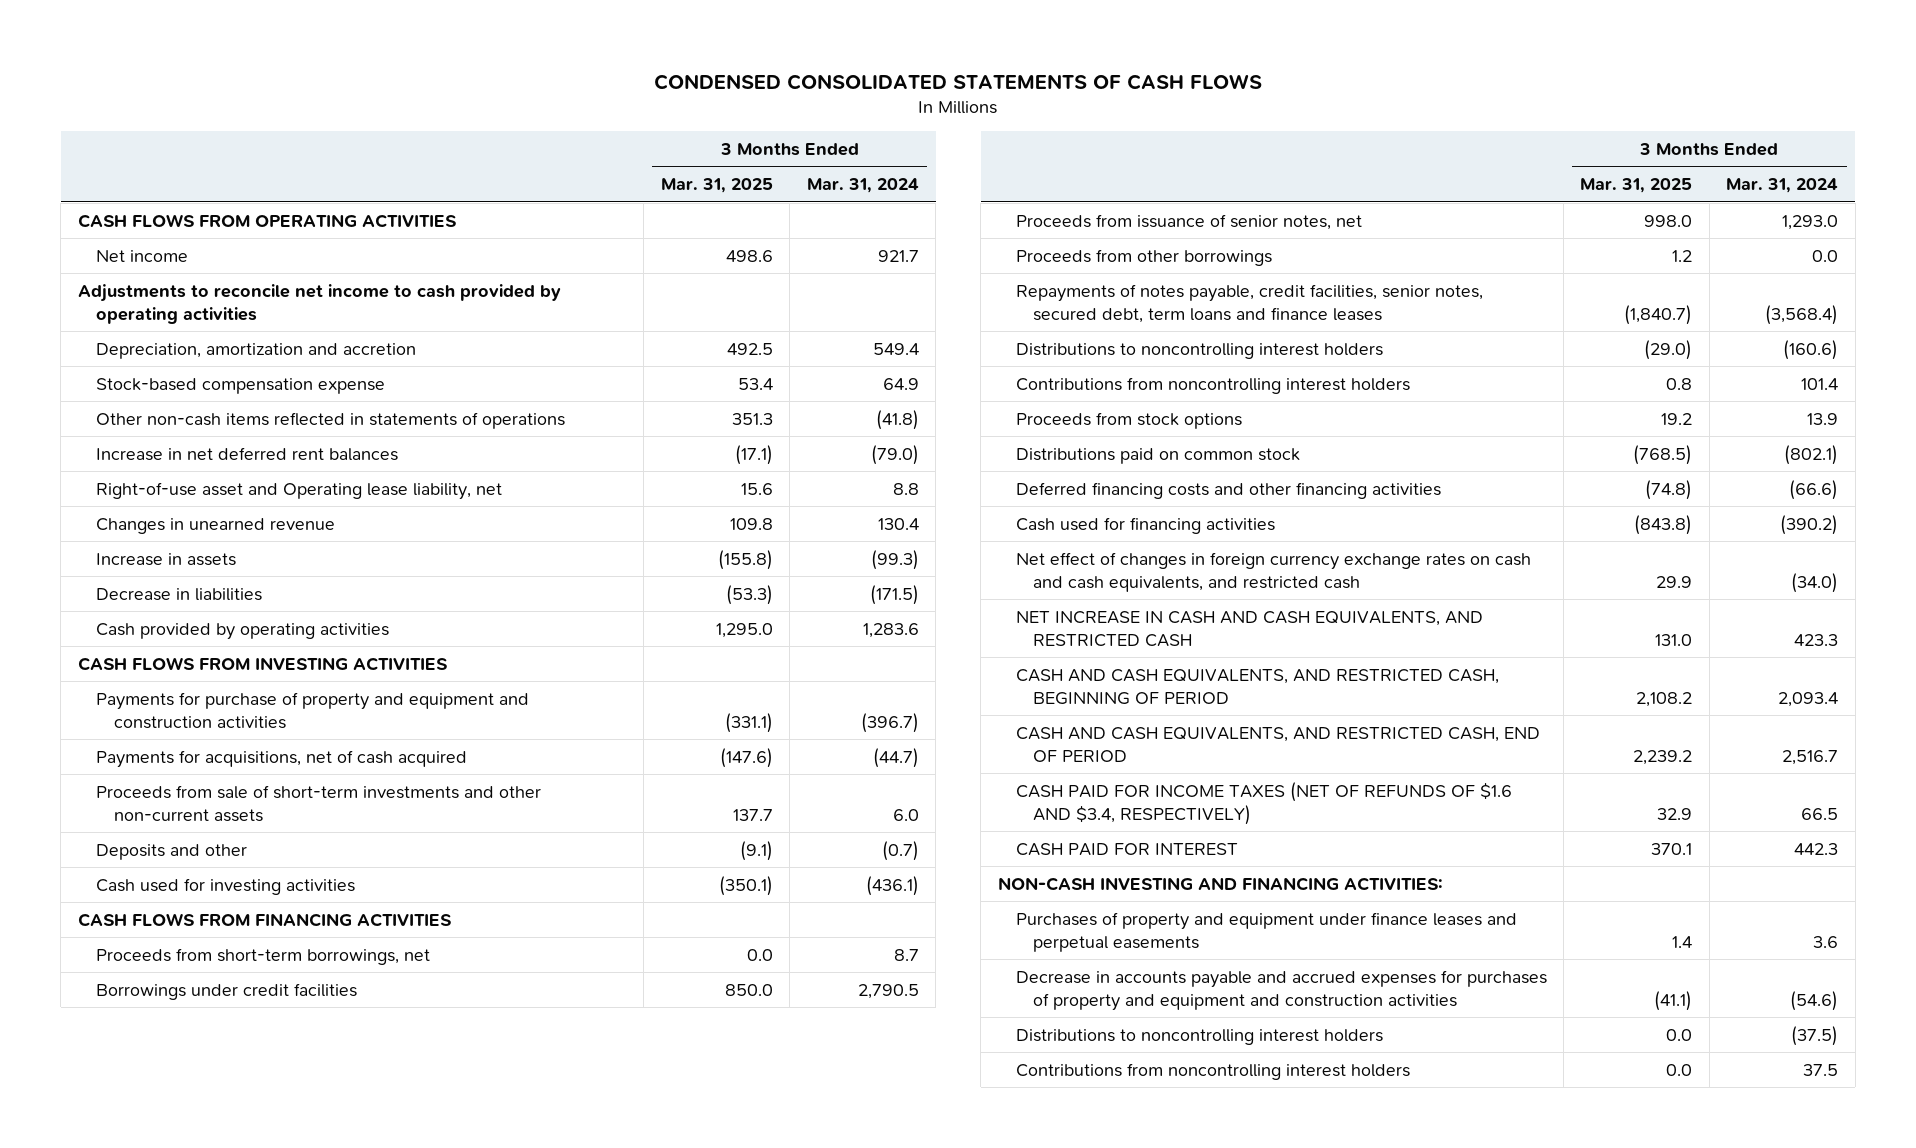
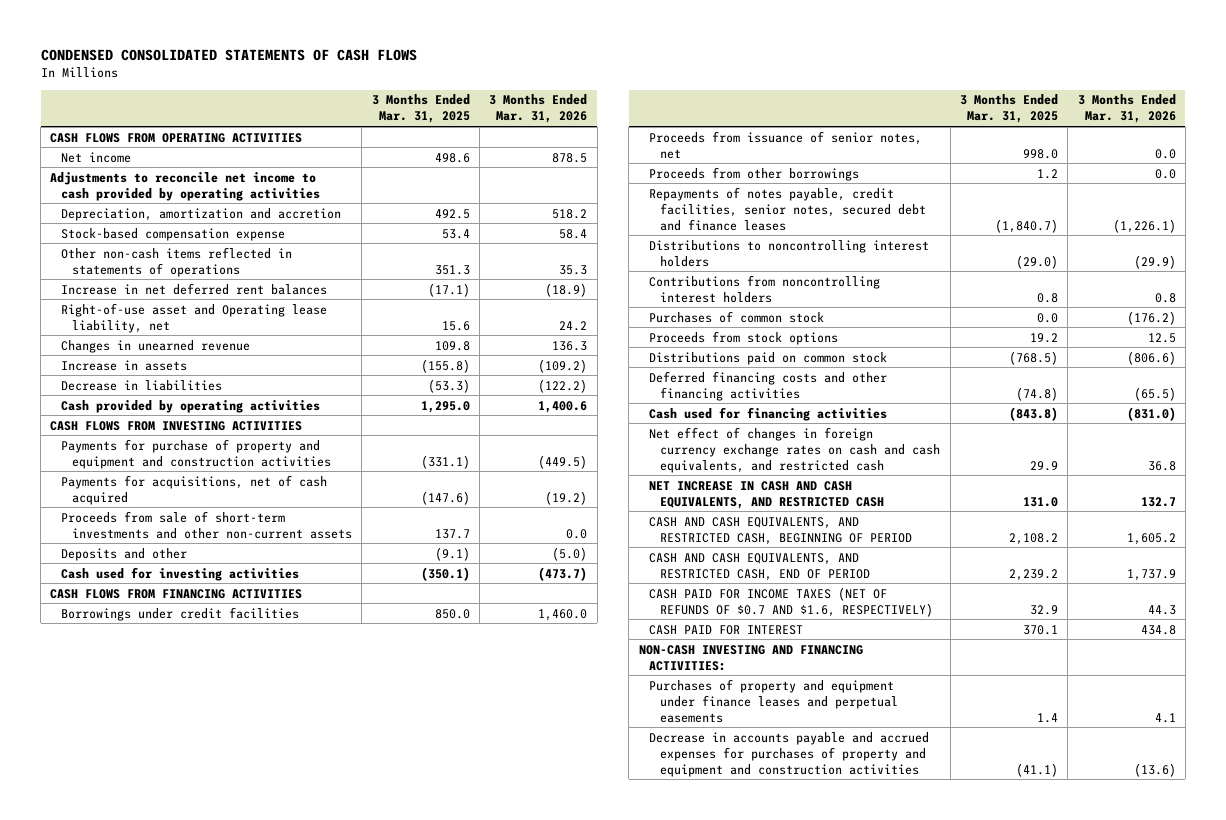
[806,178,919,194] Mar. 31, 2024 -> none
none -> [489,94,588,124] 3 Months Ended Mar. 31, 2026
[95,947,430,965] Proceeds from short-term borrowings, net -> none
[1015,283,1483,323] Repayments of notes payable, credit facilities, senior notes, secured debt, term loans and finance leases -> [649,186,927,231] Repayments of notes payable, credit facilities, senior notes, secured debt and finance leases
none -> [649,310,825,323] Purchases of common stock
[1015,781,1512,825] CASH PAID FOR INCOME TAXES (NET OF REFUNDS OF $1.6 AND $3.4, RESPECTIVELY) -> [649,586,934,617] CASH PAID FOR INCOME TAXES (NET OF REFUNDS OF $0.7 AND $1.6, RESPECTIVELY)
[1015,1028,1383,1045] Distributions to noncontrolling interest holders -> none
[1015,1062,1410,1080] Contributions from noncontrolling interest holders -> none

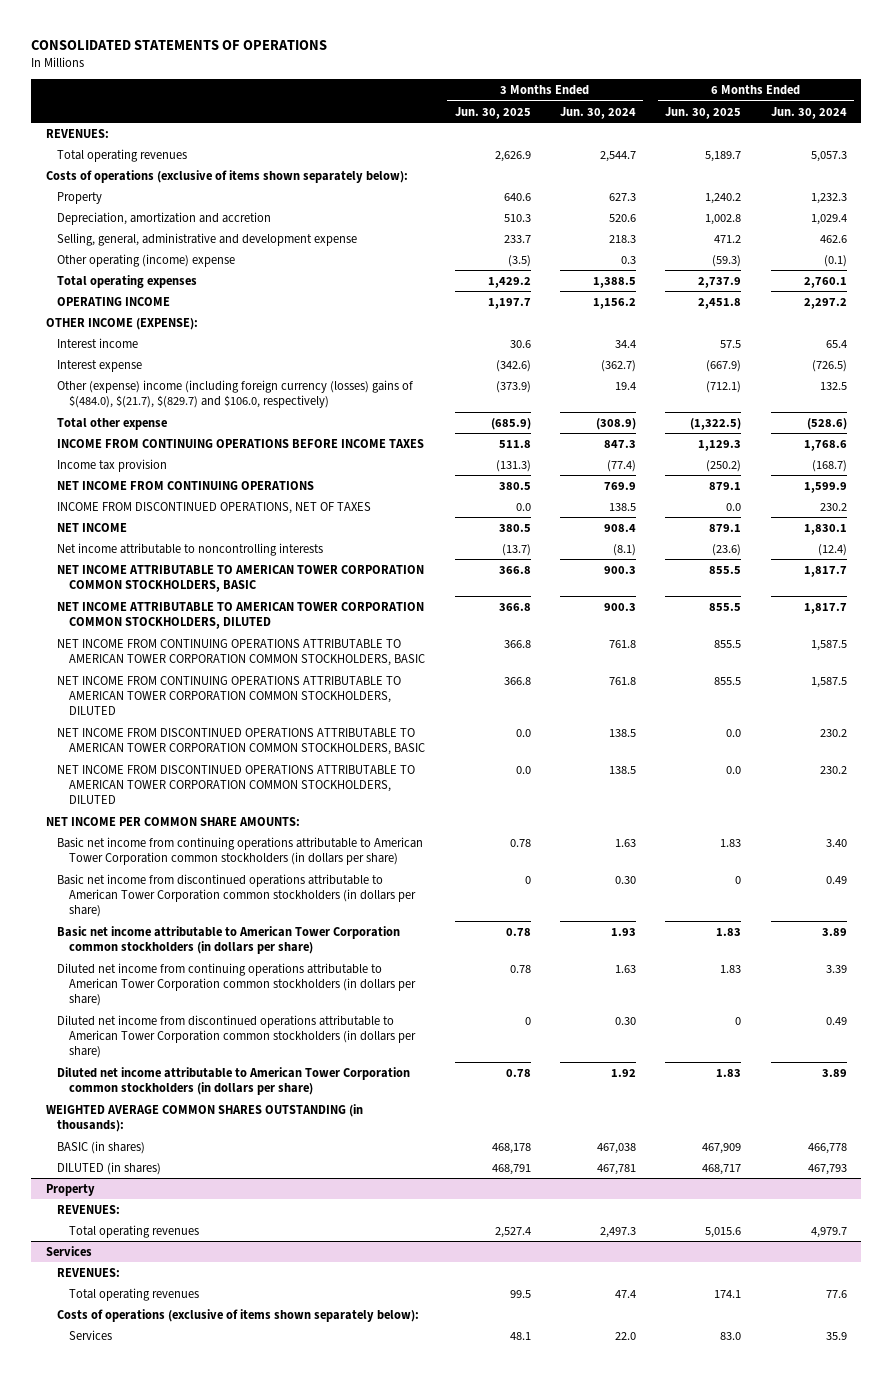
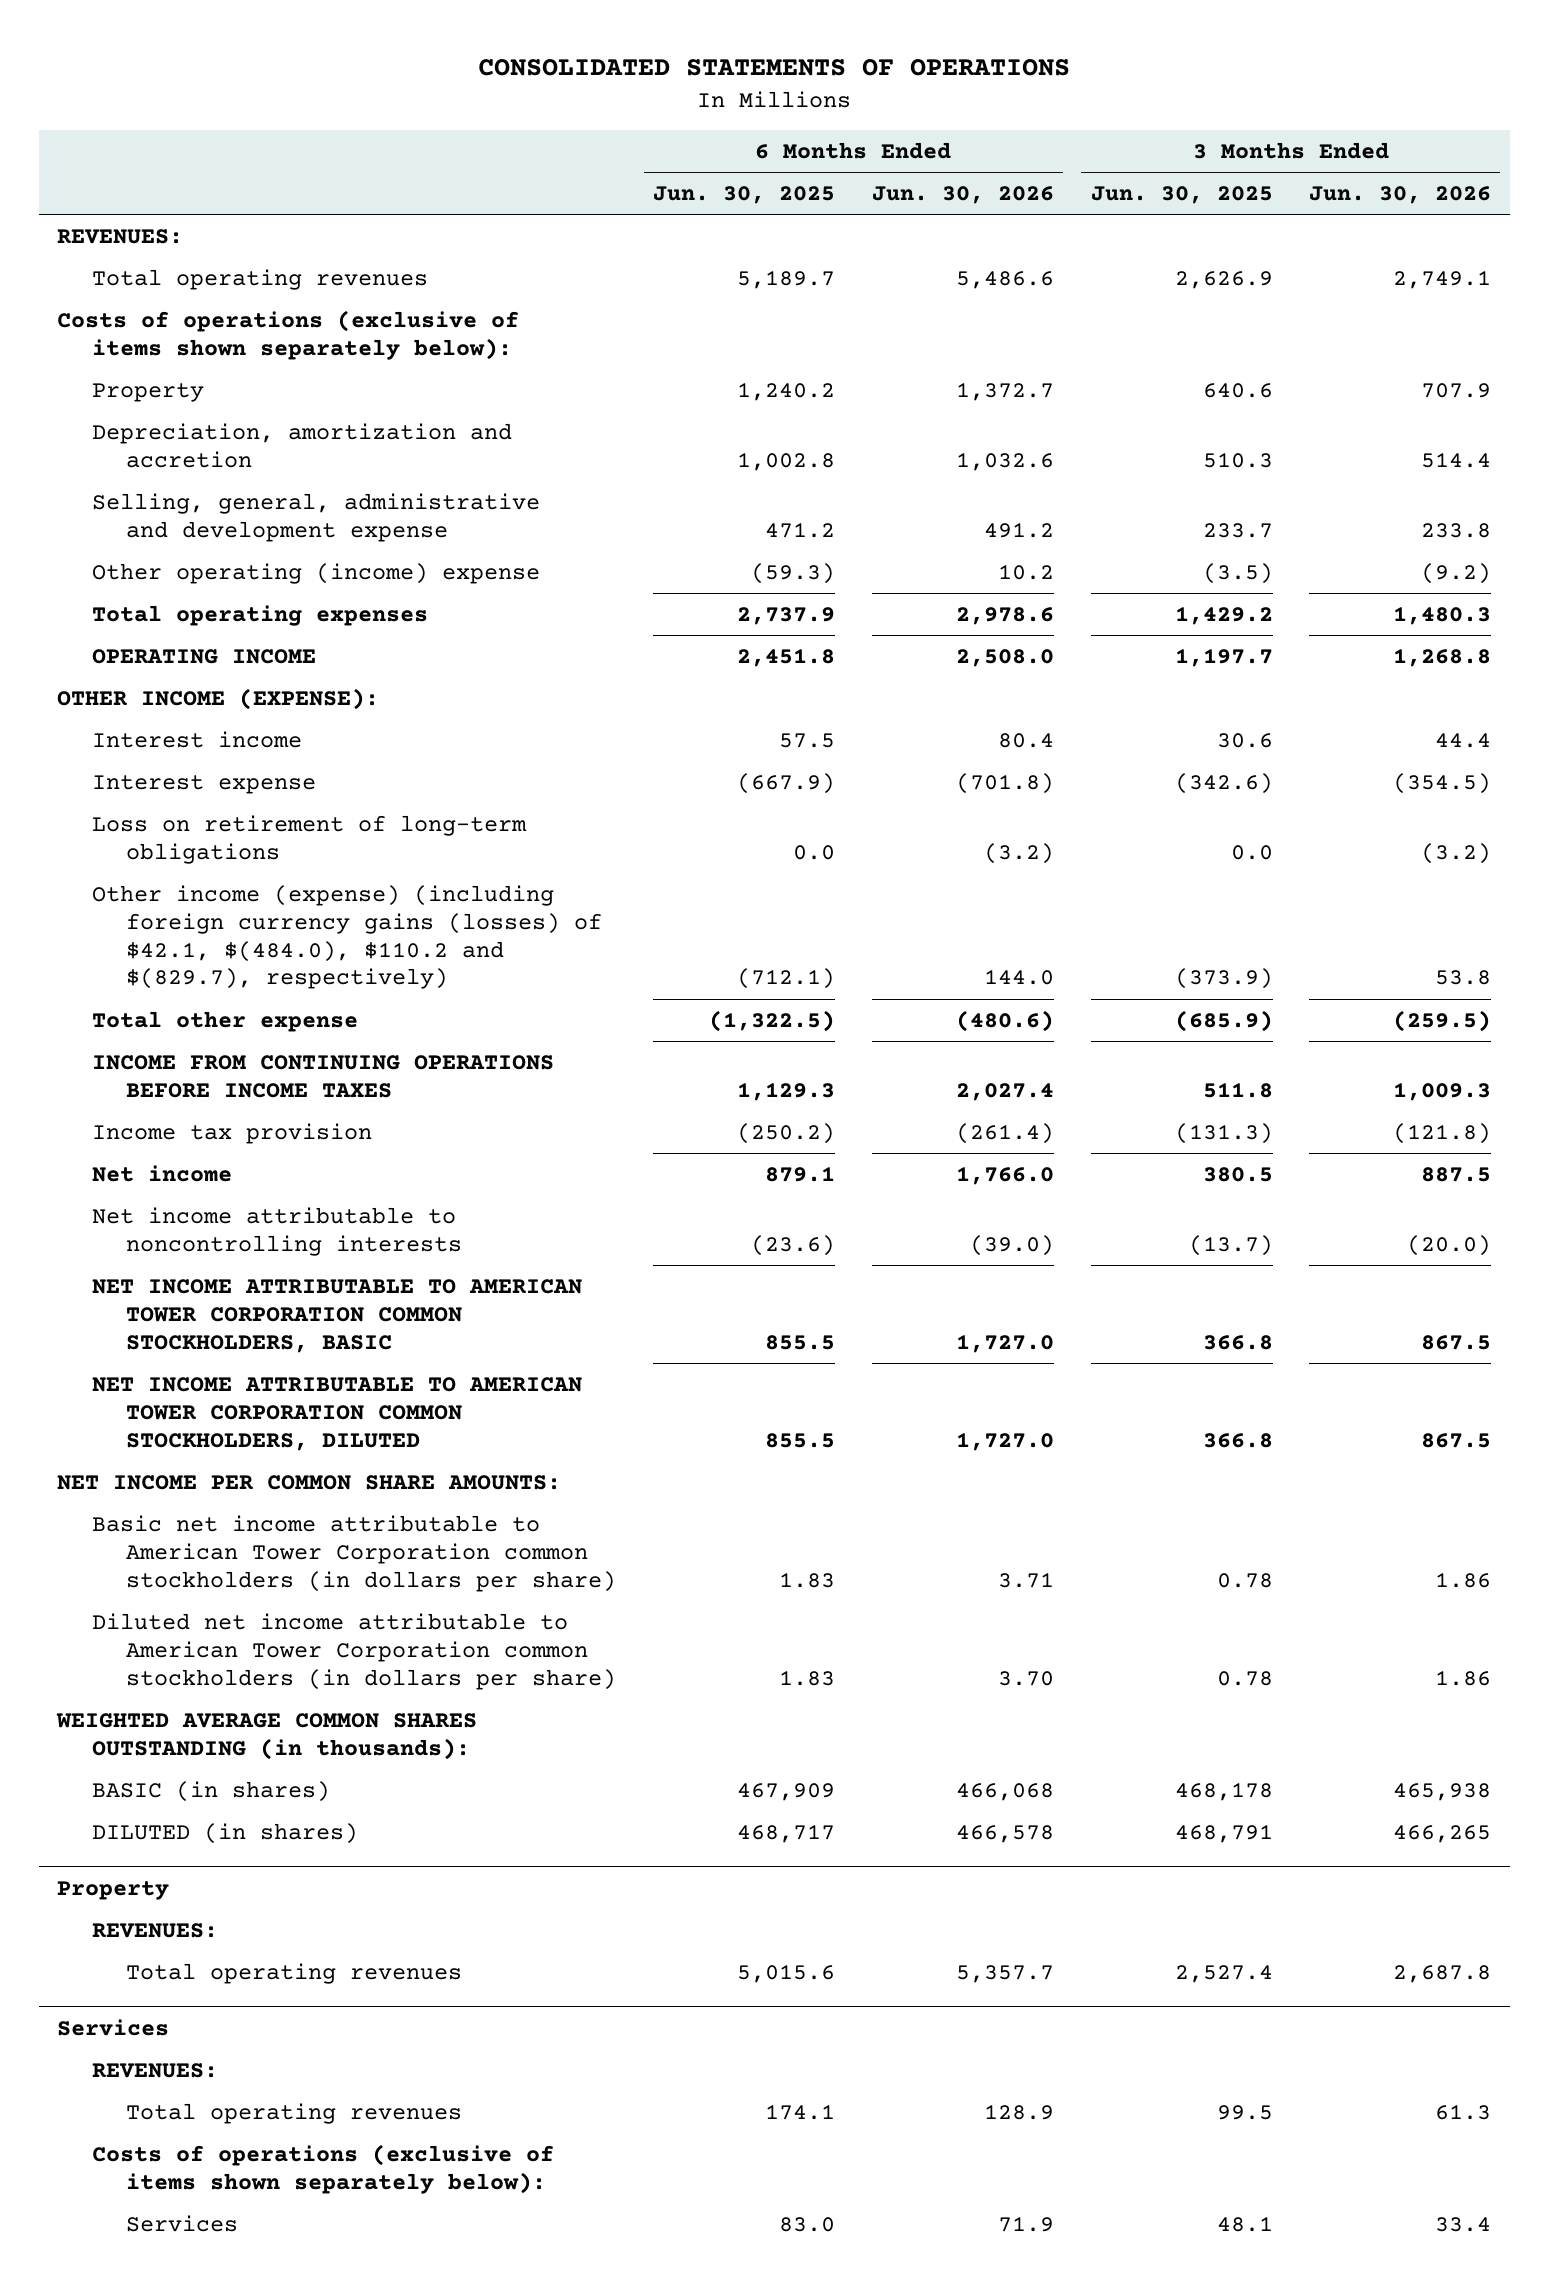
[559,106,636,119] Jun. 30, 2024 -> none
[770,106,847,119] Jun. 30, 2024 -> none
none -> [871,186,1054,205] Jun. 30, 2026
none -> [1309,186,1492,205] Jun. 30, 2026
none -> [91,814,527,864] Loss on retirement of long-term obligations
[57,379,414,409] Other (expense) income (including foreign currency (losses) gains of $(484.0), $(21.7), $(829.7) and $106.0, respectively) -> [91,884,603,990] Other income (expense) (including foreign currency gains (losses) of $42.1, $(484.0), $110.2 and $(829.7), respectively)
[57,480,315,490] NET INCOME FROM CONTINUING OPERATIONS -> none
[57,501,372,514] INCOME FROM DISCONTINUED OPERATIONS, NET OF TAXES -> none
[57,522,128,532] NET INCOME -> [91,1164,232,1182] Net income
[57,638,426,667] NET INCOME FROM CONTINUING OPERATIONS ATTRIBUTABLE TO AMERICAN TOWER CORPORATION COMMON STOCKHOLDERS, BASIC -> none
[57,675,402,716] NET INCOME FROM CONTINUING OPERATIONS ATTRIBUTABLE TO AMERICAN TOWER CORPORATION COMMON STOCKHOLDERS, DILUTED -> none
[57,727,426,756] NET INCOME FROM DISCONTINUED OPERATIONS ATTRIBUTABLE TO AMERICAN TOWER CORPORATION COMMON STOCKHOLDERS, BASIC -> none
[57,764,416,805] NET INCOME FROM DISCONTINUED OPERATIONS ATTRIBUTABLE TO AMERICAN TOWER CORPORATION COMMON STOCKHOLDERS, DILUTED -> none
[57,836,424,866] Basic net income from continuing operations attributable to American Tower Corporation common stockholders (in dollars per share) -> none
[57,873,417,918] Basic net income from discontinued operations attributable to American Tower Corporation common stockholders (in dollars per share) -> none
[57,962,417,1007] Diluted net income from continuing operations attributable to American Tower Corporation common stockholders (in dollars per share) -> none
[57,1014,417,1059] Diluted net income from discontinued operations attributable to American Tower Corporation common stockholders (in dollars per share) -> none

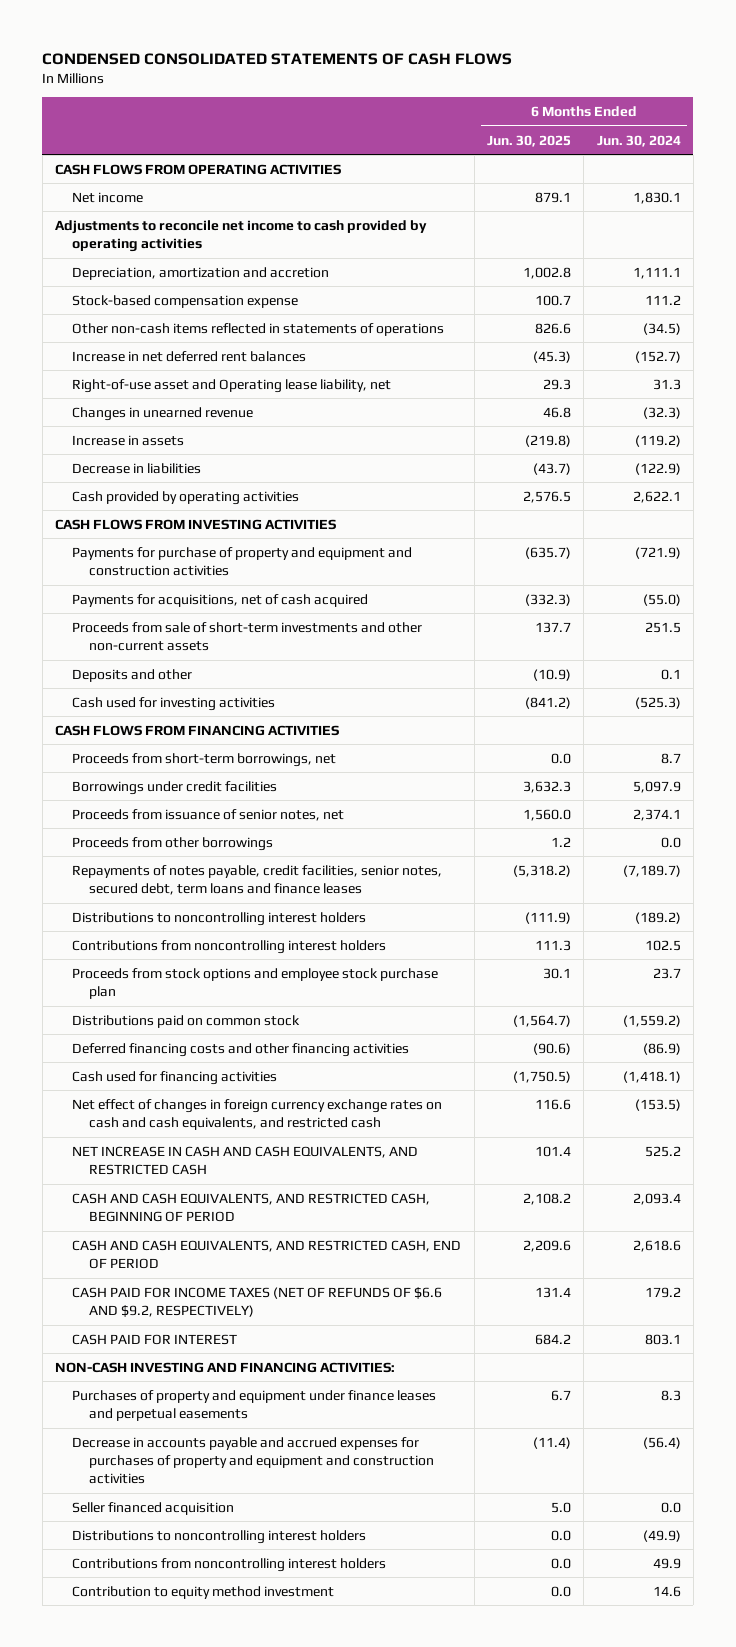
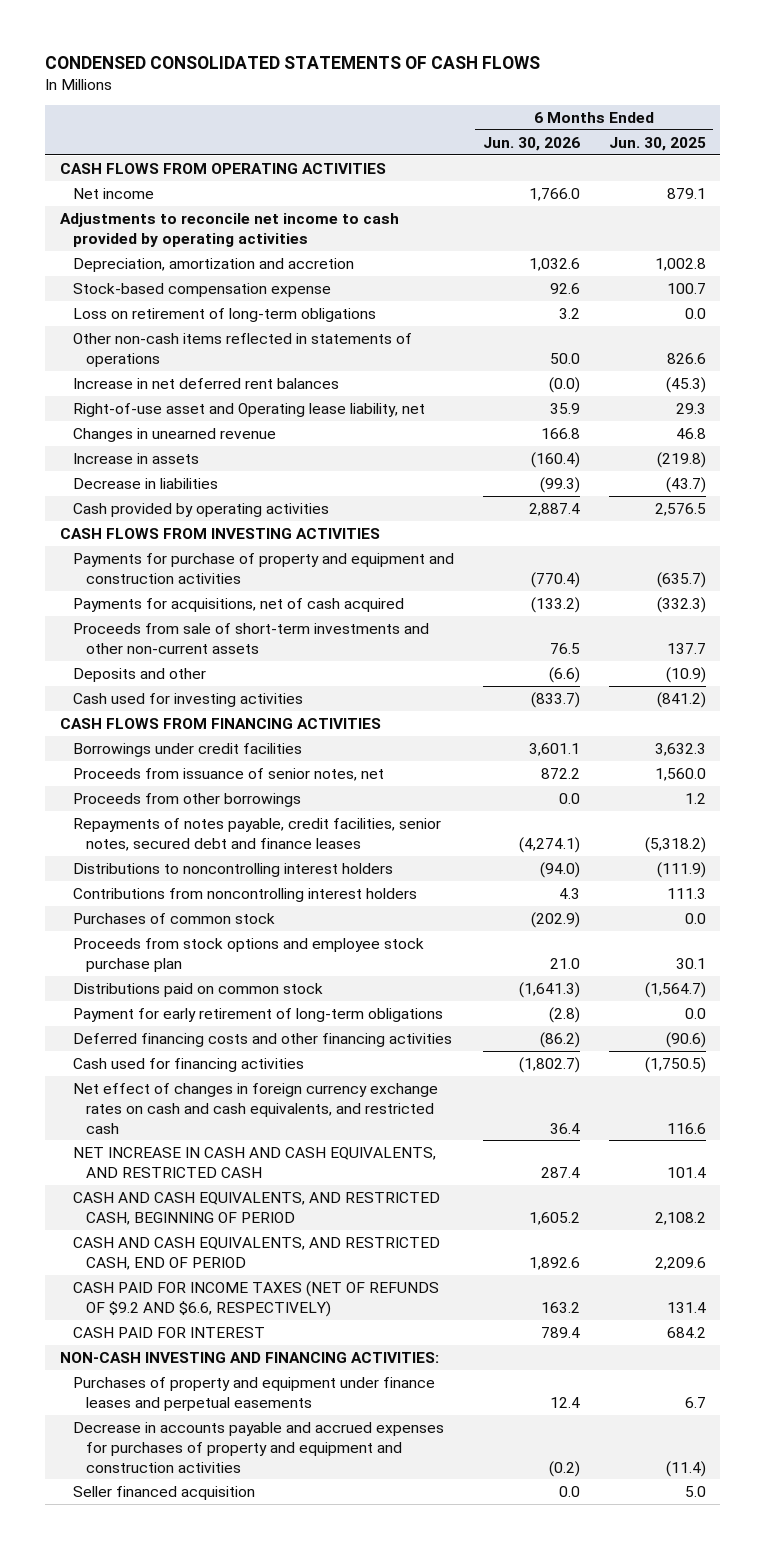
[596,134,681,147] Jun. 30, 2024 -> none
none -> [482,136,580,151] Jun. 30, 2026
none -> [72,307,376,322] Loss on retirement of long-term obligations
[72,752,337,767] Proceeds from short-term borrowings, net -> none
[72,864,443,895] Repayments of notes payable, credit facilities, senior notes, secured debt, term loans and finance leases -> [72,817,441,851] Repayments of notes payable, credit facilities, senior notes, secured debt and finance leases
none -> [72,912,275,924] Purchases of common stock
none -> [72,1007,443,1022] Payment for early retirement of long-term obligations
[72,1286,443,1317] CASH PAID FOR INCOME TAXES (NET OF REFUNDS OF $6.6 AND $9.2, RESPECTIVELY) -> [72,1280,439,1317] CASH PAID FOR INCOME TAXES (NET OF REFUNDS OF $9.2 AND $6.6, RESPECTIVELY)
[72,1529,367,1544] Distributions to noncontrolling interest holders -> none
[72,1557,387,1572] Contributions from noncontrolling interest holders -> none
[72,1585,335,1599] Contribution to equity method investment -> none

